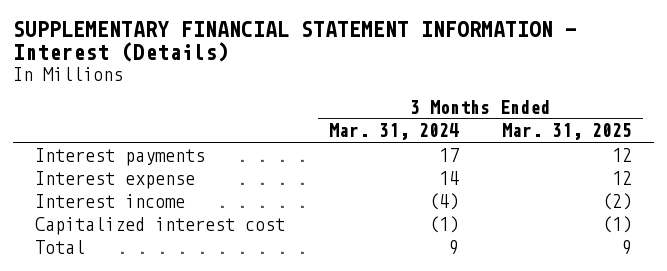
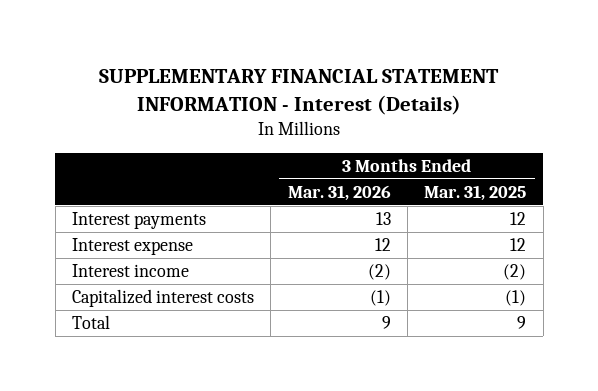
[328,123,459,141] Mar. 31, 2024 -> none
none -> [287,184,391,201] Mar. 31, 2026
[35,216,286,235] Capitalized interest cost -> [71,289,254,308] Capitalized interest costs

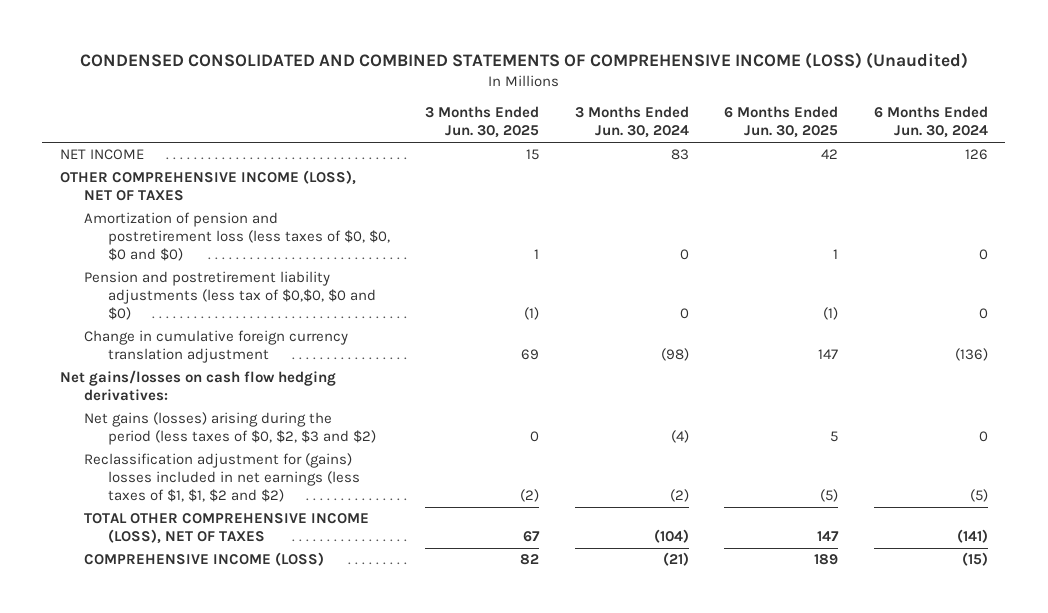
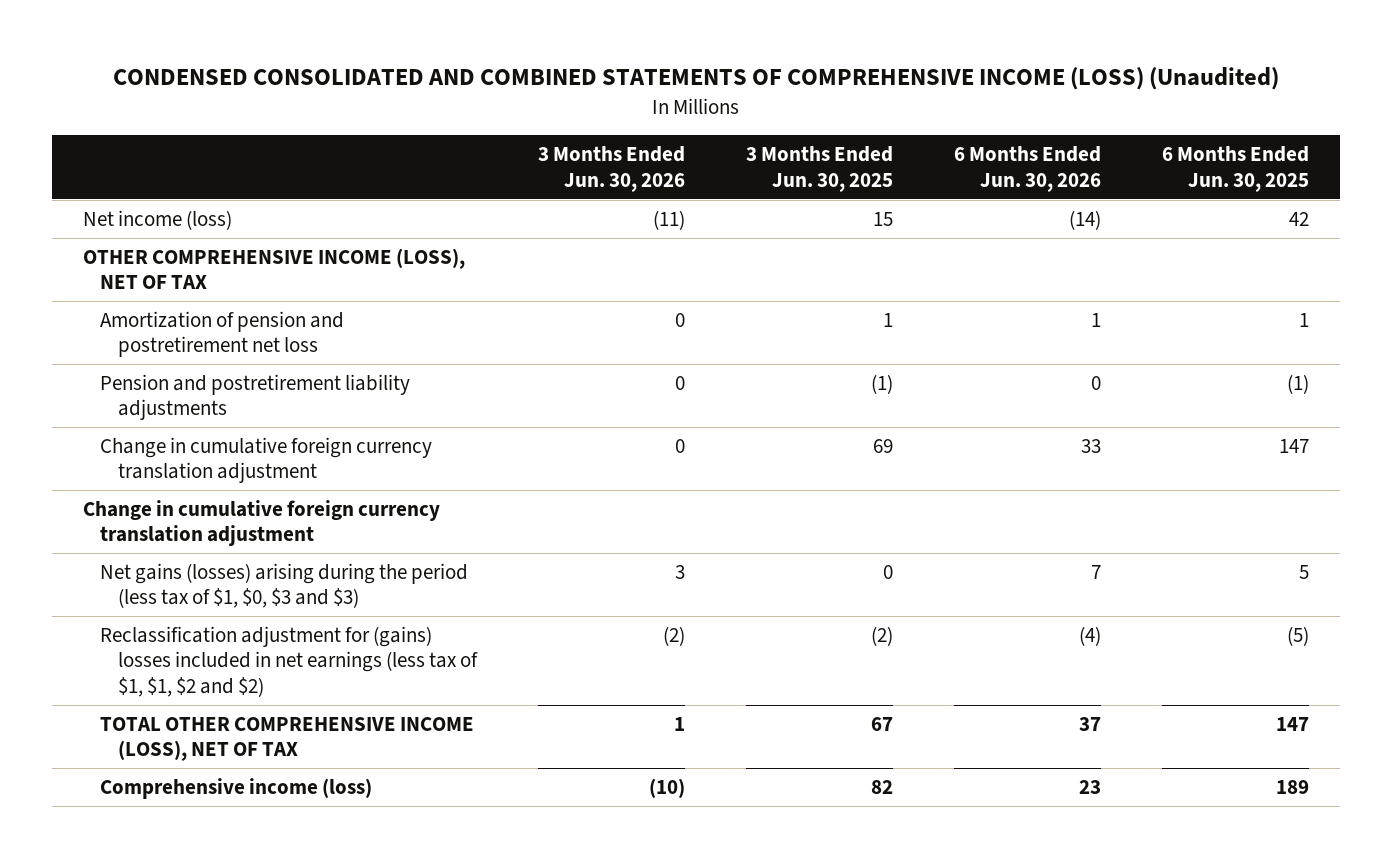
[574,106,689,139] 3 Months Ended Jun. 30, 2024 -> none
[873,106,988,139] 6 Months Ended Jun. 30, 2024 -> none
none -> [537,146,685,192] 3 Months Ended Jun. 30, 2026
none -> [954,146,1102,192] 6 Months Ended Jun. 30, 2026
[60,149,145,161] NET INCOME -> [82,210,232,231] Net income (loss)
[60,170,357,202] OTHER COMPREHENSIVE INCOME (LOSS), NET OF TAXES -> [82,248,465,290] OTHER COMPREHENSIVE INCOME (LOSS), NET OF TAX
[83,212,390,262] Amortization of pension and postretirement loss (less taxes of $0, $0, $0 and $0) -> [100,311,345,358] Amortization of pension and postretirement net loss
[83,271,376,321] Pension and postretirement liability adjustments (less tax of $0,$0, $0 and $0) -> [100,374,411,421] Pension and postretirement liability adjustments
[60,370,337,402] Net gains/losses on cash flow hedging derivatives: -> [82,500,440,547] Change in cumulative foreign currency translation adjustment
[83,412,376,446] Net gains (losses) arising during the period (less taxes of $0, $2, $3 and $2) -> [100,563,469,609] Net gains (losses) arising during the period (less tax of $1, $0, $3 and $3)
[83,453,360,503] Reclassification adjustment for (gains) losses included in net earnings (less taxes of $1, $1, $2 and $2) -> [100,626,478,697] Reclassification adjustment for (gains) losses included in net earnings (less tax of $1, $1, $2 and $2)
[83,513,369,545] TOTAL OTHER COMPREHENSIVE INCOME (LOSS), NET OF TAXES -> [100,717,475,762] TOTAL OTHER COMPREHENSIVE INCOME (LOSS), NET OF TAX
[83,552,324,567] COMPREHENSIVE INCOME (LOSS) -> [100,778,373,800] Comprehensive income (loss)

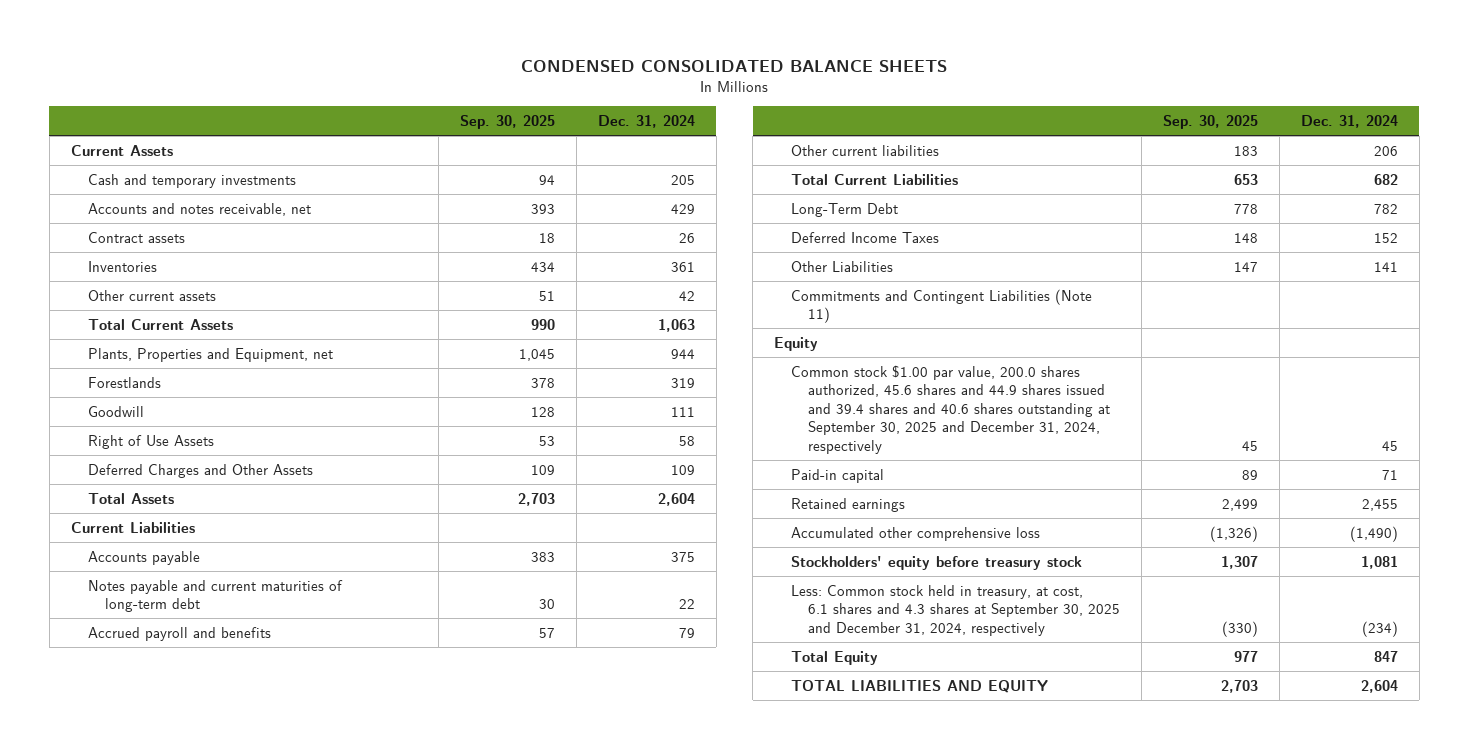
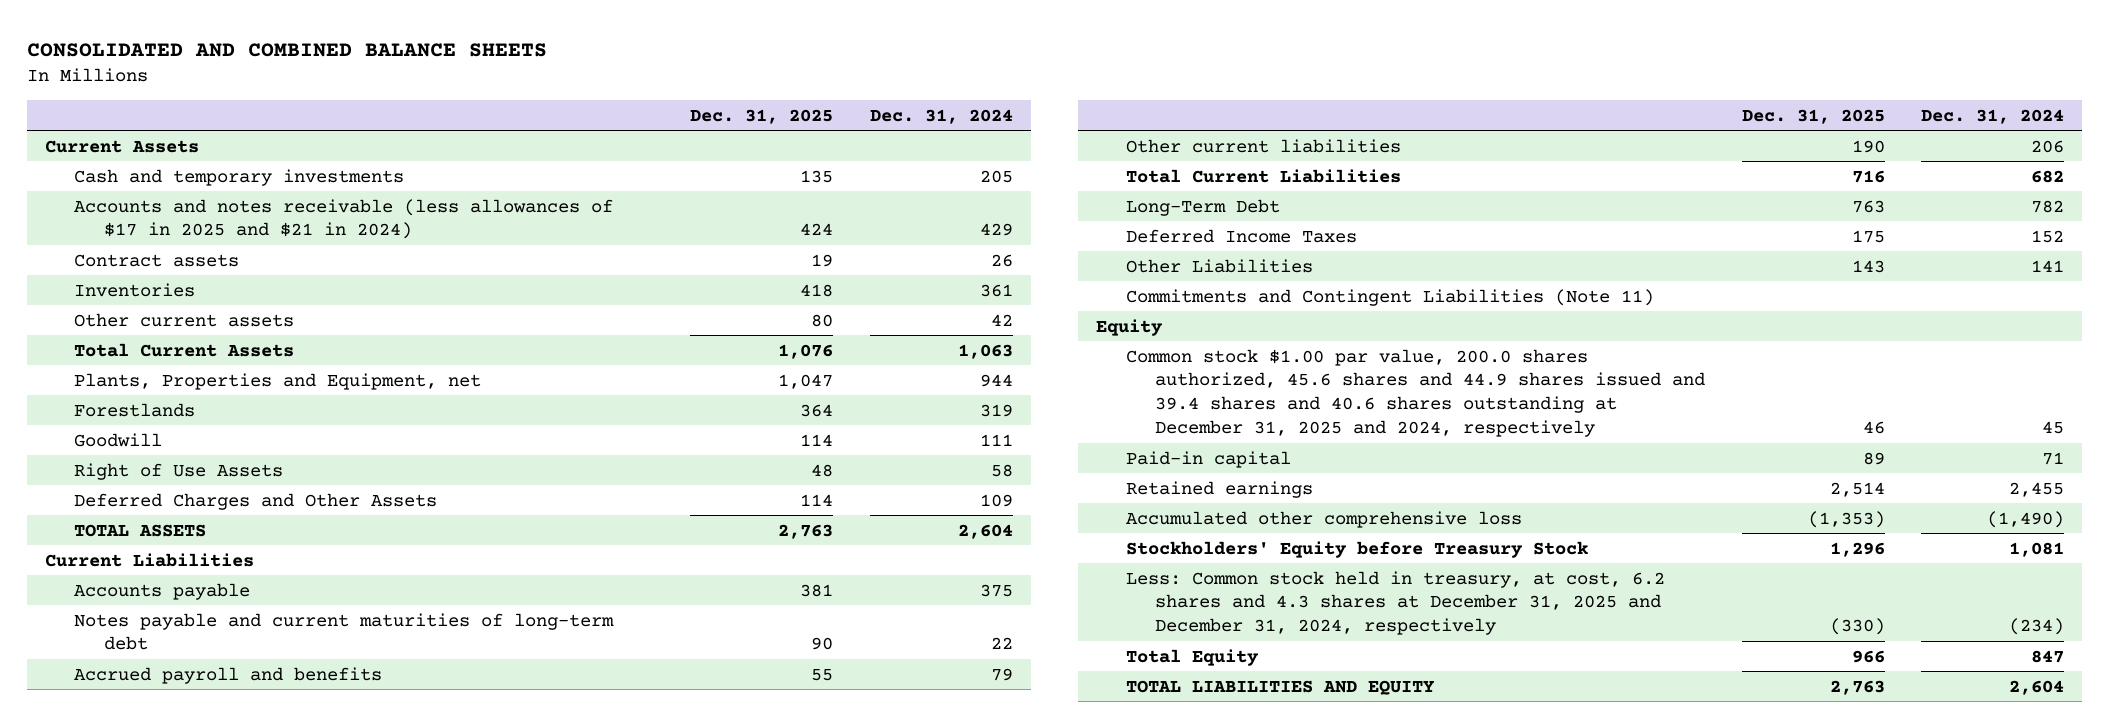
[521,60,948,73] CONDENSED CONSOLIDATED BALANCE SHEETS -> [26,42,547,57] CONSOLIDATED AND COMBINED BALANCE SHEETS
[459,114,555,129] Sep. 30, 2025 -> none
none -> [690,108,834,124] Dec. 31, 2025
[88,202,312,216] Accounts and notes receivable, net -> [74,198,614,240] Accounts and notes receivable (less allowances of $17 in 2025 and $21 in 2024)
[88,492,175,504] Total Assets -> [74,523,207,537] TOTAL ASSETS
[791,364,1111,455] Common stock $1.00 par value, 200.0 shares authorized, 45.6 shares and 44.9 shares issued and 39.4 shares and 40.6 shares outstanding at September 30, 2025 and December 31, 2024, respectively -> [1125,348,1706,438] Common stock $1.00 par value, 200.0 shares authorized, 45.6 shares and 44.9 shares issued and 39.4 shares and 40.6 shares outstanding at December 31, 2025 and 2024, respectively
[791,555,1083,570] Stockholders' equity before treasury stock -> [1125,540,1588,558] Stockholders' Equity before Treasury Stock
[791,584,1121,636] Less: Common stock held in treasury, at cost, 6.1 shares and 4.3 shares at September 30, 2025 and December 31, 2024, respectively -> [1125,570,1665,636] Less: Common stock held in treasury, at cost, 6.2 shares and 4.3 shares at December 31, 2025 and December 31, 2024, respectively

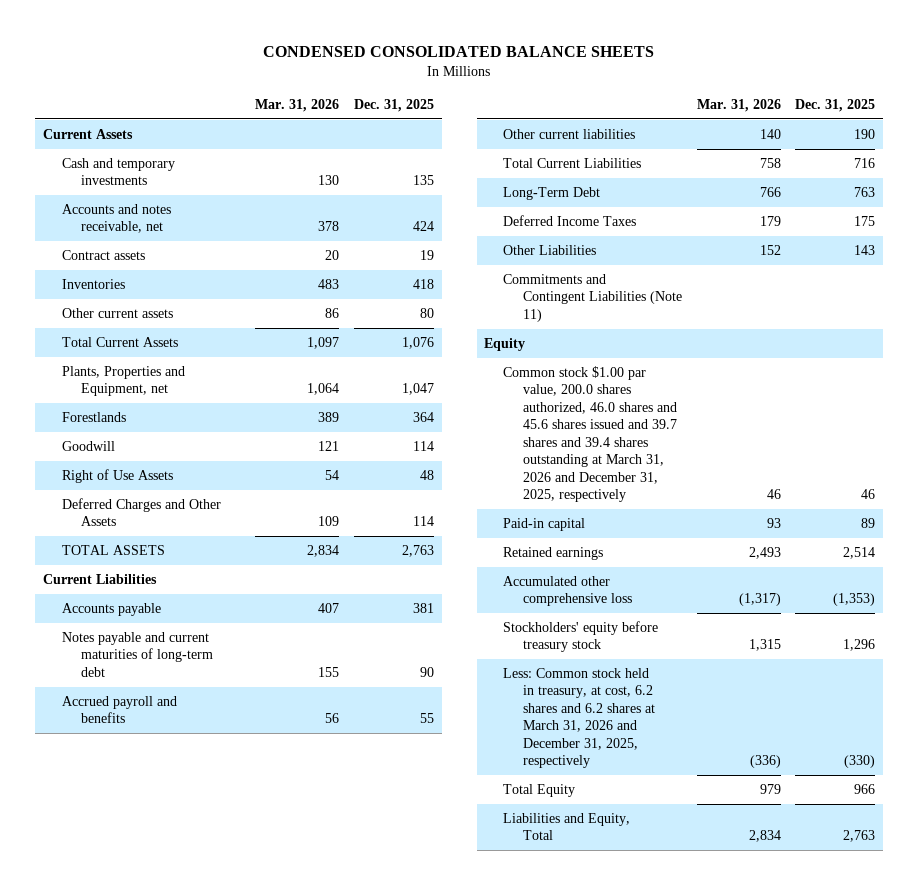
[26,42,547,57] CONSOLIDATED AND COMBINED BALANCE SHEETS -> [263,46,655,58] CONDENSED CONSOLIDATED BALANCE SHEETS
[869,108,1013,124] Dec. 31, 2024 -> none
none -> [255,99,340,113] Mar. 31, 2026
[74,198,614,240] Accounts and notes receivable (less allowances of $17 in 2025 and $21 in 2024) -> [62,203,172,234] Accounts and notes receivable, net
[1125,348,1706,438] Common stock $1.00 par value, 200.0 shares authorized, 45.6 shares and 44.9 shares issued and 39.4 shares and 40.6 shares outstanding at December 31, 2025 and 2024, respectively -> [503,365,677,503] Common stock $1.00 par value, 200.0 shares authorized, 46.0 shares and 45.6 shares issued and 39.7 shares and 39.4 shares outstanding at March 31, 2026 and December 31, 2025, respectively
[1125,540,1588,558] Stockholders' Equity before Treasury Stock -> [503,620,659,653] Stockholders' equity before treasury stock
[1125,570,1665,636] Less: Common stock held in treasury, at cost, 6.2 shares and 4.3 shares at December 31, 2025 and December 31, 2024, respectively -> [503,667,655,769] Less: Common stock held in treasury, at cost, 6.2 shares and 6.2 shares at March 31, 2026 and December 31, 2025, respectively
[1125,679,1435,695] TOTAL LIABILITIES AND EQUITY -> [503,812,631,841] Liabilities and Equity, Total

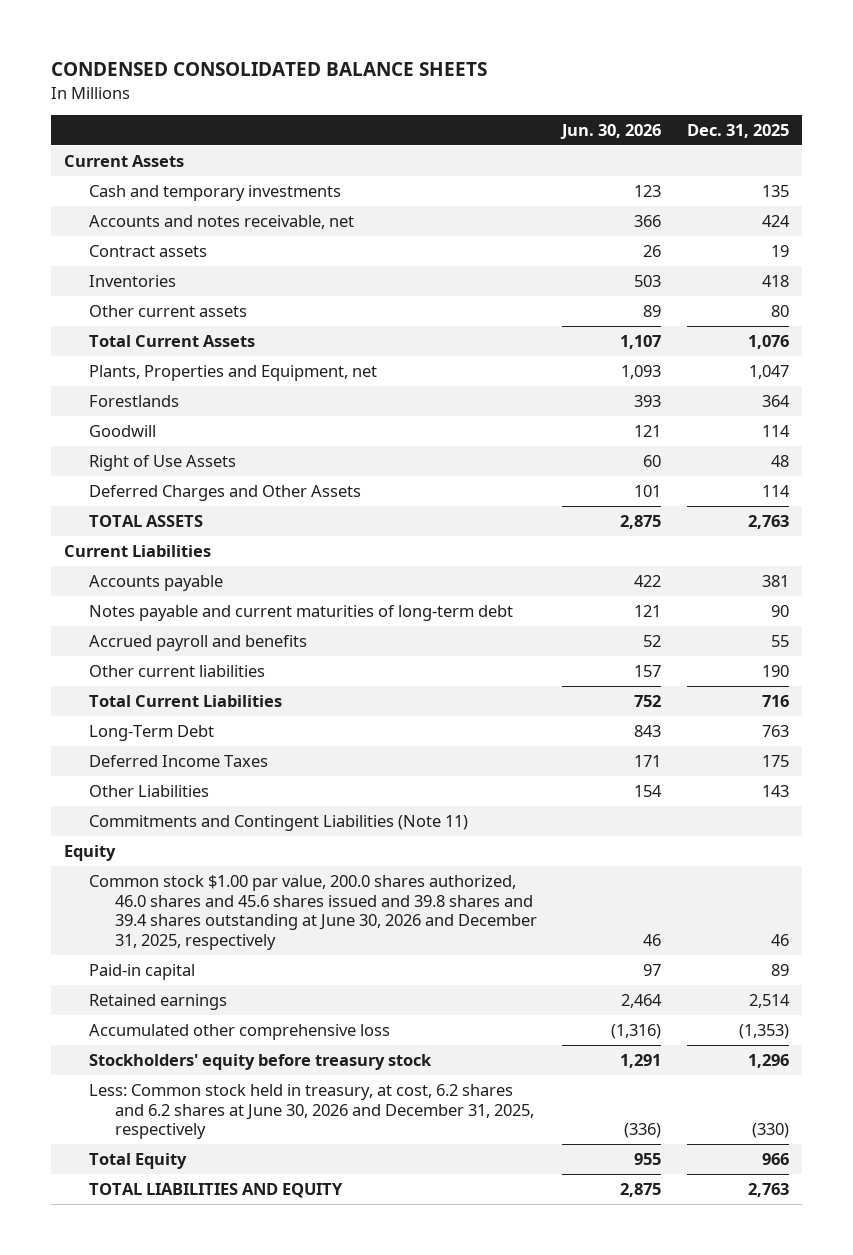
[255,99,340,113] Mar. 31, 2026 -> none
none -> [560,123,662,139] Jun. 30, 2026
[503,365,677,503] Common stock $1.00 par value, 200.0 shares authorized, 46.0 shares and 45.6 shares issued and 39.7 shares and 39.4 shares outstanding at March 31, 2026 and December 31, 2025, respectively -> [89,874,537,951] Common stock $1.00 par value, 200.0 shares authorized, 46.0 shares and 45.6 shares issued and 39.8 shares and 39.4 shares outstanding at June 30, 2026 and December 31, 2025, respectively
[503,667,655,769] Less: Common stock held in treasury, at cost, 6.2 shares and 6.2 shares at March 31, 2026 and December 31, 2025, respectively -> [89,1083,534,1140] Less: Common stock held in treasury, at cost, 6.2 shares and 6.2 shares at June 30, 2026 and December 31, 2025, respectively
[503,812,631,841] Liabilities and Equity, Total -> [89,1182,344,1198] TOTAL LIABILITIES AND EQUITY

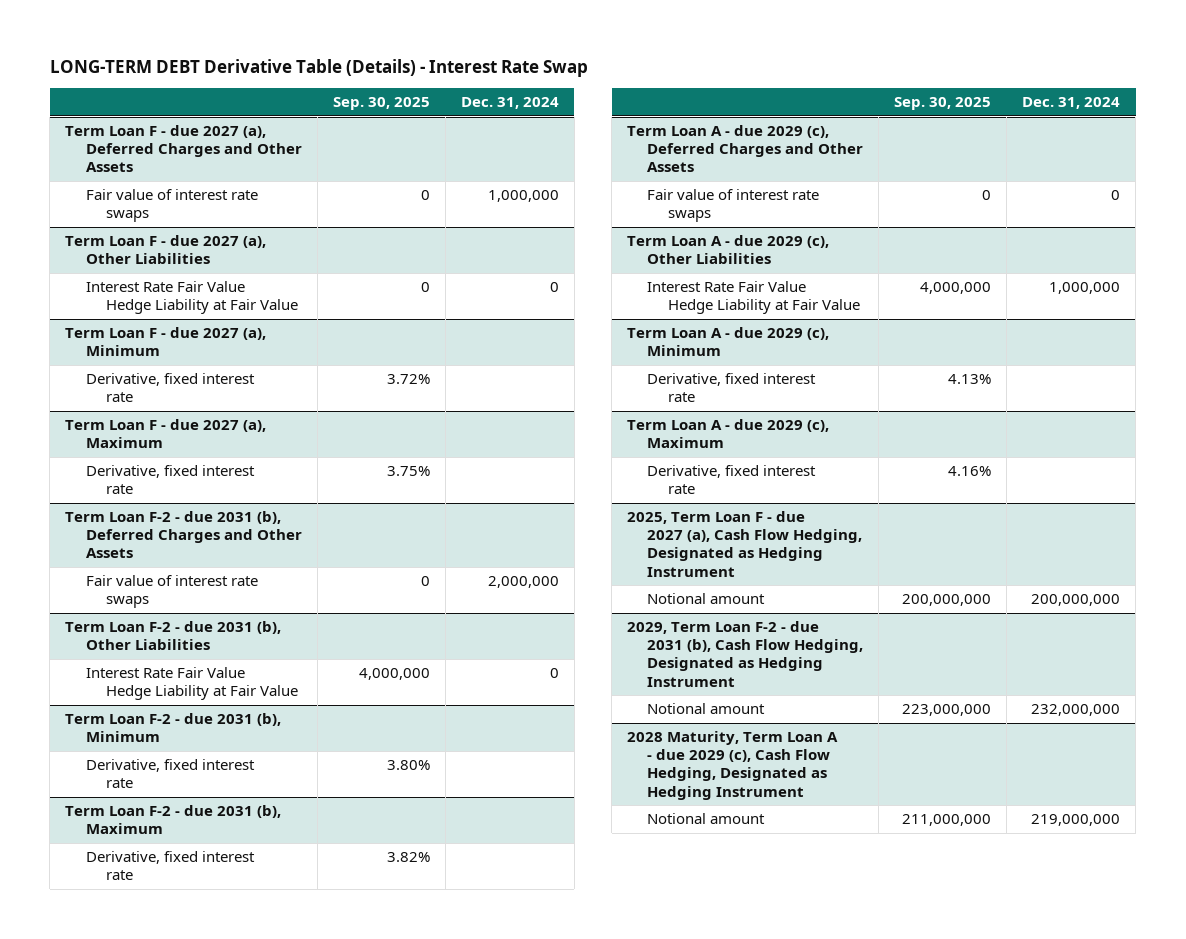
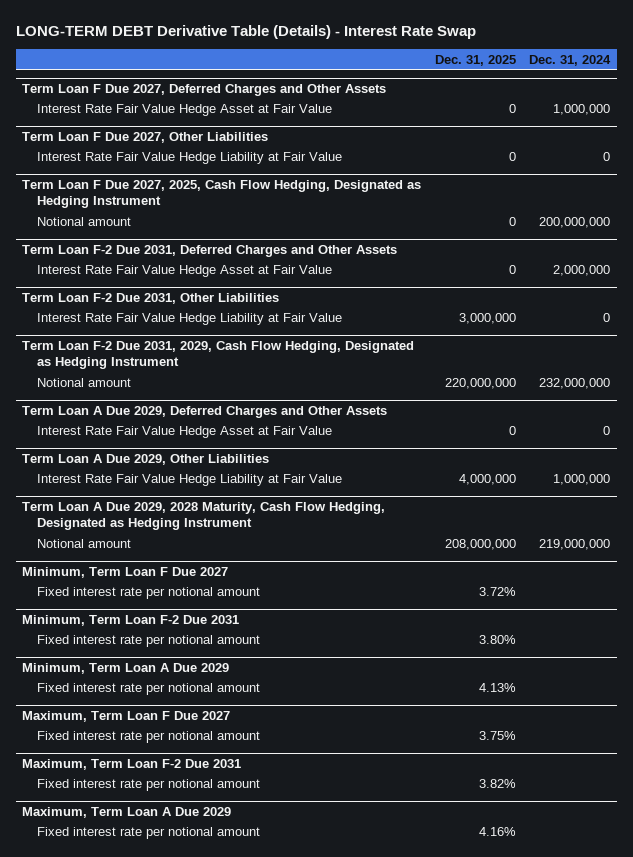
[332,97,430,111] Sep. 30, 2025 -> none
none -> [434,54,516,66] Dec. 31, 2025
[85,281,299,315] Interest Rate Fair Value Hedge Liability at Fair Value -> none
[65,327,267,357] Term Loan F - due 2027 (a), Minimum -> none
[85,373,255,403] Derivative, fixed interest rate -> none
[65,419,267,449] Term Loan F - due 2027 (a), Maximum -> none
[85,465,255,495] Derivative, fixed interest rate -> none
[65,511,302,559] Term Loan F-2 - due 2031 (b), Deferred Charges and Other Assets -> none
[85,575,258,609] Fair value of interest rate swaps -> none
[65,621,282,651] Term Loan F-2 - due 2031 (b), Other Liabilities -> none
[65,125,302,173] Term Loan F - due 2027 (a), Deferred Charges and Other Assets -> [22,83,387,96] Term Loan F Due 2027, Deferred Charges and Other Assets
[85,189,258,223] Fair value of interest rate swaps -> [37,103,333,116] Interest Rate Fair Value Hedge Asset at Fair Value
[65,235,267,265] Term Loan F - due 2027 (a), Other Liabilities -> [22,131,269,143] Term Loan F Due 2027, Other Liabilities
[65,713,282,743] Term Loan F-2 - due 2031 (b), Minimum -> none
[85,759,255,789] Derivative, fixed interest rate -> none
[65,805,282,835] Term Loan F-2 - due 2031 (b), Maximum -> none
[85,851,255,881] Derivative, fixed interest rate -> none
[627,125,864,173] Term Loan A - due 2029 (c), Deferred Charges and Other Assets -> none
[647,189,820,223] Fair value of interest rate swaps -> none
[627,235,830,265] Term Loan A - due 2029 (c), Other Liabilities -> none
[647,281,860,315] Interest Rate Fair Value Hedge Liability at Fair Value -> none
[627,327,830,357] Term Loan A - due 2029 (c), Minimum -> none
[647,373,817,403] Derivative, fixed interest rate -> none
[627,419,830,449] Term Loan A - due 2029 (c), Maximum -> none
[647,465,817,495] Derivative, fixed interest rate -> none
[627,511,863,577] 2025, Term Loan F - due 2027 (a), Cash Flow Hedging, Designated as Hedging Instrument -> [22,179,422,209] Term Loan F Due 2027, 2025, Cash Flow Hedging, Designated as Hedging Instrument
none -> [22,244,398,257] Term Loan F-2 Due 2031, Deferred Charges and Other Assets
none -> [37,264,333,277] Interest Rate Fair Value Hedge Asset at Fair Value
none -> [22,292,280,304] Term Loan F-2 Due 2031, Other Liabilities
none -> [37,312,343,325] Interest Rate Fair Value Hedge Liability at Fair Value
[627,621,864,687] 2029, Term Loan F-2 - due 2031 (b), Cash Flow Hedging, Designated as Hedging Instrument -> [22,340,415,370] Term Loan F-2 Due 2031, 2029, Cash Flow Hedging, Designated as Hedging Instrument
none -> [22,405,388,418] Term Loan A Due 2029, Deferred Charges and Other Assets
none -> [37,425,333,438] Interest Rate Fair Value Hedge Asset at Fair Value
none -> [22,453,270,465] Term Loan A Due 2029, Other Liabilities
none -> [37,473,343,486] Interest Rate Fair Value Hedge Liability at Fair Value
[627,731,839,800] 2028 Maturity, Term Loan A - due 2029 (c), Cash Flow Hedging, Designated as Hedging Instrument -> [22,501,386,531] Term Loan A Due 2029, 2028 Maturity, Cash Flow Hedging, Designated as Hedging Instrument
none -> [22,566,229,578] Minimum, Term Loan F Due 2027
none -> [37,586,261,599] Fixed interest rate per notional amount
none -> [22,614,240,626] Minimum, Term Loan F-2 Due 2031
none -> [37,634,261,647] Fixed interest rate per notional amount
none -> [22,662,230,674] Minimum, Term Loan A Due 2029
none -> [37,682,261,695] Fixed interest rate per notional amount
none -> [22,710,231,722] Maximum, Term Loan F Due 2027
none -> [37,730,261,743] Fixed interest rate per notional amount
none -> [22,758,242,770] Maximum, Term Loan F-2 Due 2031
none -> [37,778,261,791] Fixed interest rate per notional amount
none -> [22,806,232,818] Maximum, Term Loan A Due 2029
none -> [37,826,261,839] Fixed interest rate per notional amount

